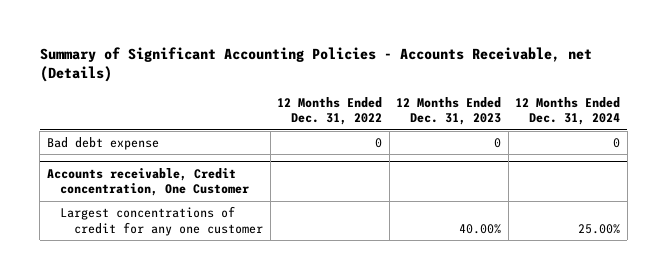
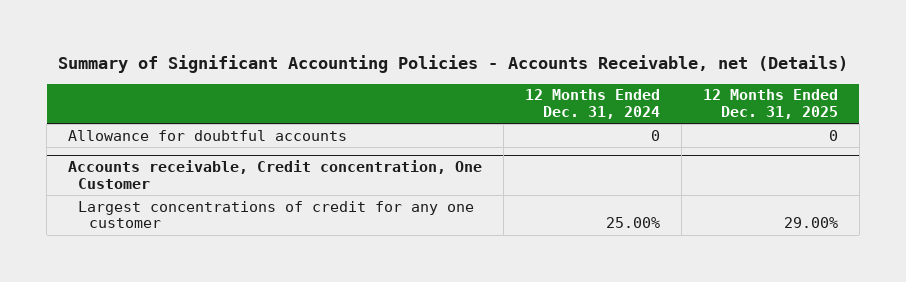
[277,96,383,126] 12 Months Ended Dec. 31, 2022 -> none
[396,96,502,126] 12 Months Ended Dec. 31, 2023 -> none
none -> [702,89,838,120] 12 Months Ended Dec. 31, 2025
[46,137,159,151] Bad debt expense -> none
none -> [68,129,348,141] Allowance for doubtful accounts

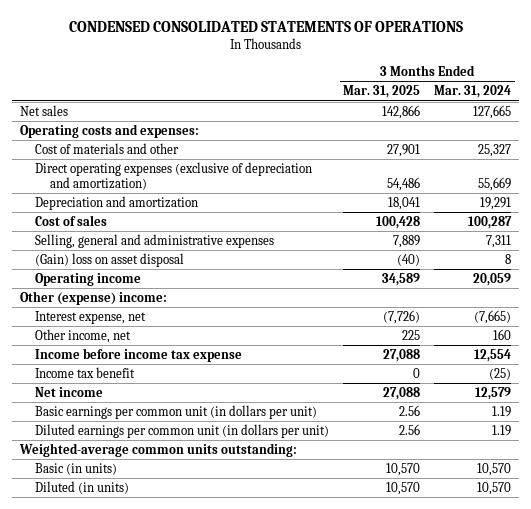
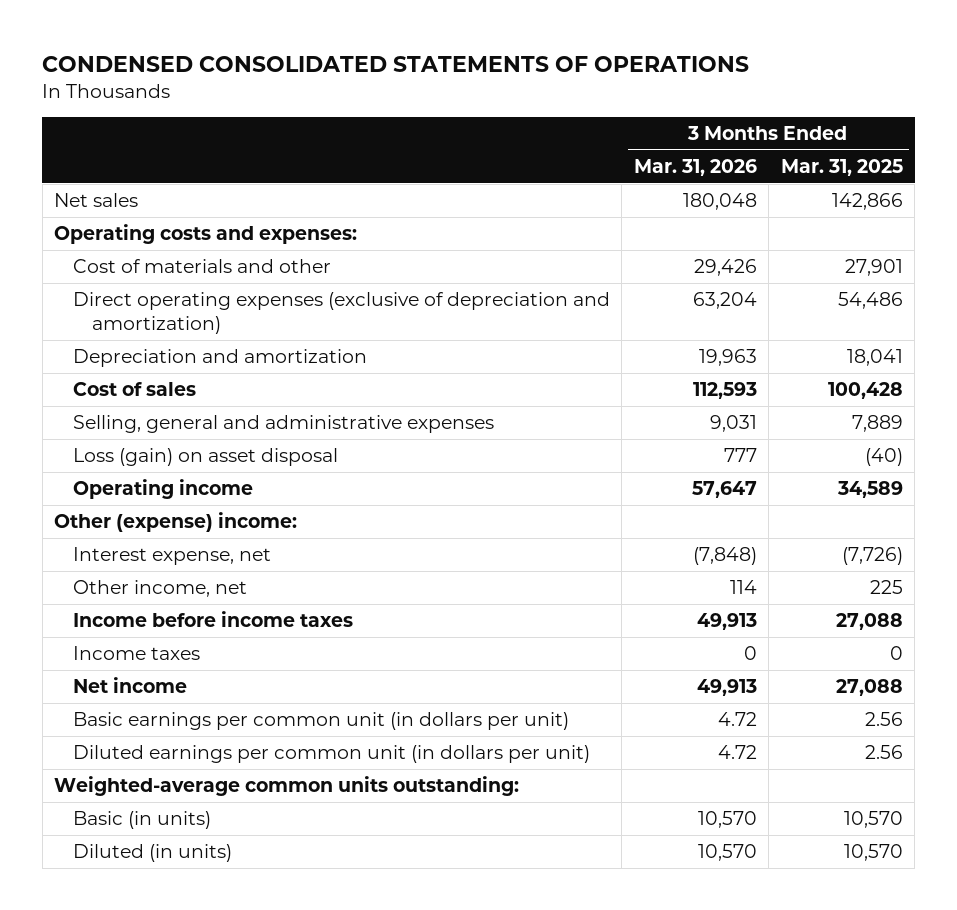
[434,85,512,99] Mar. 31, 2024 -> none
none -> [633,159,757,177] Mar. 31, 2026
[34,252,184,267] (Gain) loss on asset disposal -> [72,448,338,467] Loss (gain) on asset disposal
[34,347,242,362] Income before income tax expense -> [72,611,353,628] Income before income taxes
[34,366,135,378] Income tax benefit -> [72,646,200,661] Income taxes

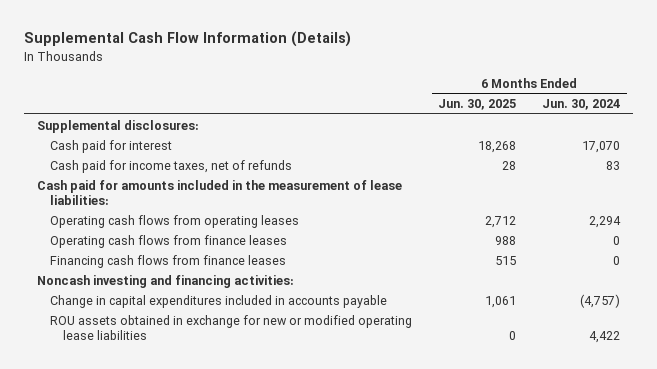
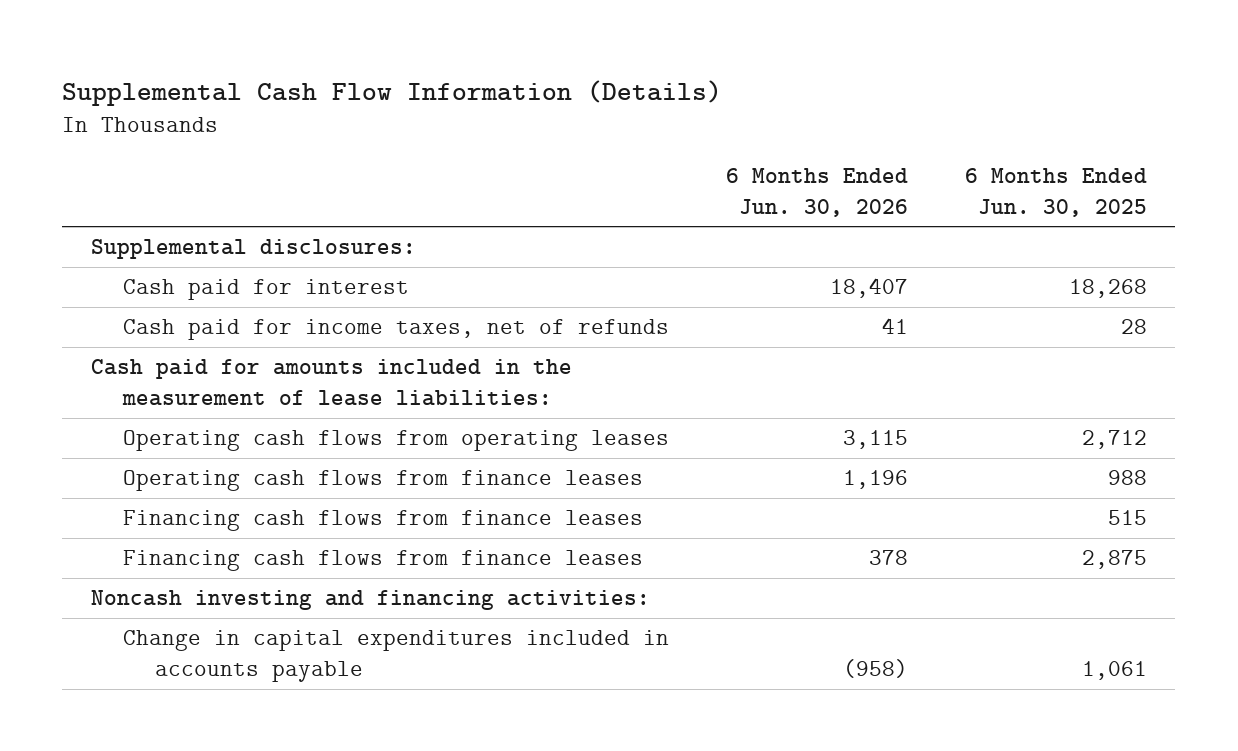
[542,99,621,111] Jun. 30, 2024 -> none
none -> [725,168,908,217] 6 Months Ended Jun. 30, 2026
none -> [122,550,643,572] Financing cash flows from finance leases
[50,314,413,340] ROU assets obtained in exchange for new or modified operating lease liabilities -> none

